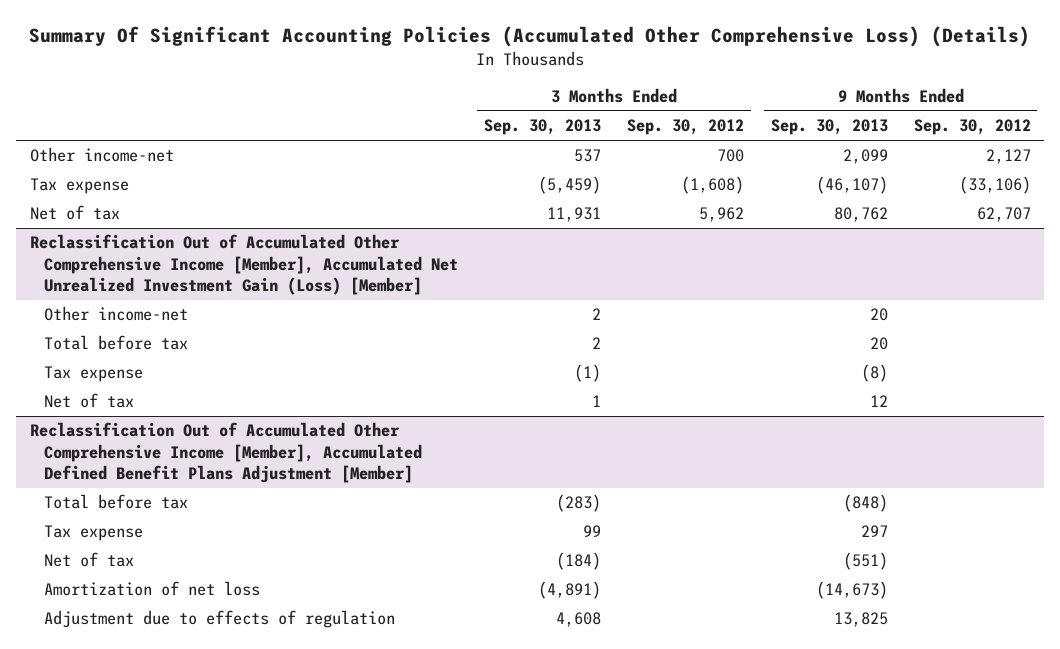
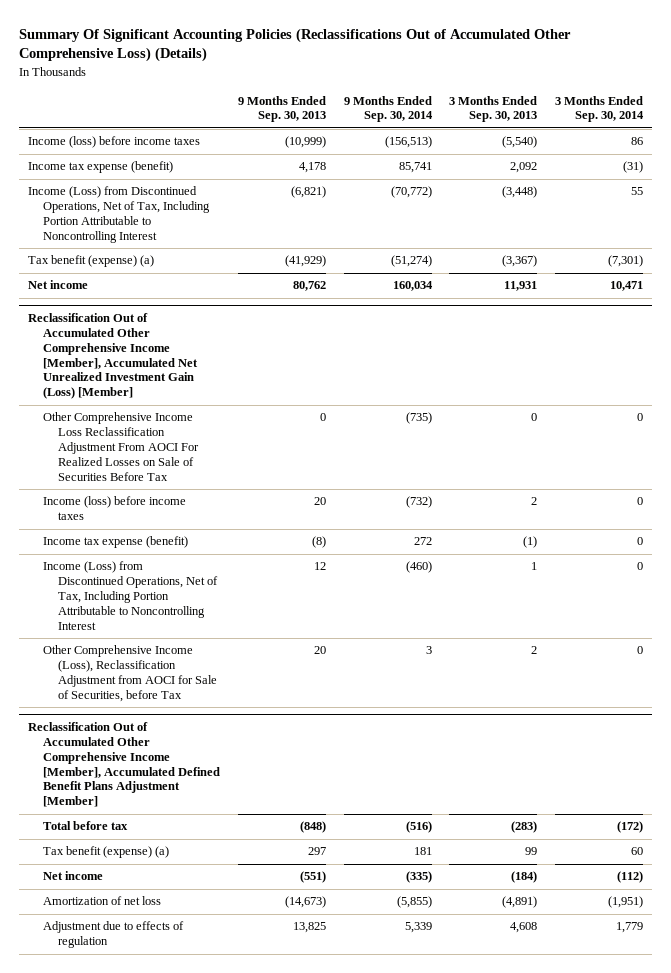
[29,26,1031,48] Summary Of Significant Accounting Policies (Accumulated Other Comprehensive Loss) (Details) -> [19,27,572,63] Summary Of Significant Accounting Policies (Reclassifications Out of Accumulated Other Comprehensive Loss) (Details)
[627,119,745,136] Sep. 30, 2012 -> none
[913,119,1031,136] Sep. 30, 2012 -> none
none -> [343,95,433,123] 9 Months Ended Sep. 30, 2014
none -> [555,95,645,123] 3 Months Ended Sep. 30, 2014
[29,147,174,163] Other income-net -> none
none -> [28,136,201,149] Income (loss) before income taxes
none -> [28,161,174,174] Income tax expense (benefit)
none -> [28,186,211,244] Income (Loss) from Discontinued Operations, Net of Tax, Including Portion Attributable to Noncontrolling Interest
[29,178,129,195] Tax expense -> [28,255,155,268] Tax benefit (expense) (a)
[538,176,602,195] (5,459) -> [502,255,538,268] (3,367)
[815,176,888,195] (46,107) -> [284,255,326,268] (41,929)
[29,205,120,221] Net of tax -> [28,280,89,290] Net income
[43,306,188,322] Other income-net -> none
[43,335,188,351] Total before tax -> none
none -> [43,412,200,481] Other Comprehensive Income Loss Reclassification Adjustment From AOCI For Realized Losses on Sale of Securities Before Tax
none -> [43,496,187,521] Income (loss) before income taxes
[43,366,143,383] Tax expense -> [43,536,189,549] Income tax expense (benefit)
[43,393,134,409] Net of tax -> [43,561,219,630] Income (Loss) from Discontinued Operations, Net of Tax, Including Portion Attributable to Noncontrolling Interest
none -> [43,645,218,703] Other Comprehensive Income (Loss), Reclassification Adjustment from AOCI for Sale of Securities, before Tax
[43,525,143,542] Tax expense -> [43,846,170,859] Tax benefit (expense) (a)
[43,552,134,568] Net of tax -> [43,871,104,881] Net income

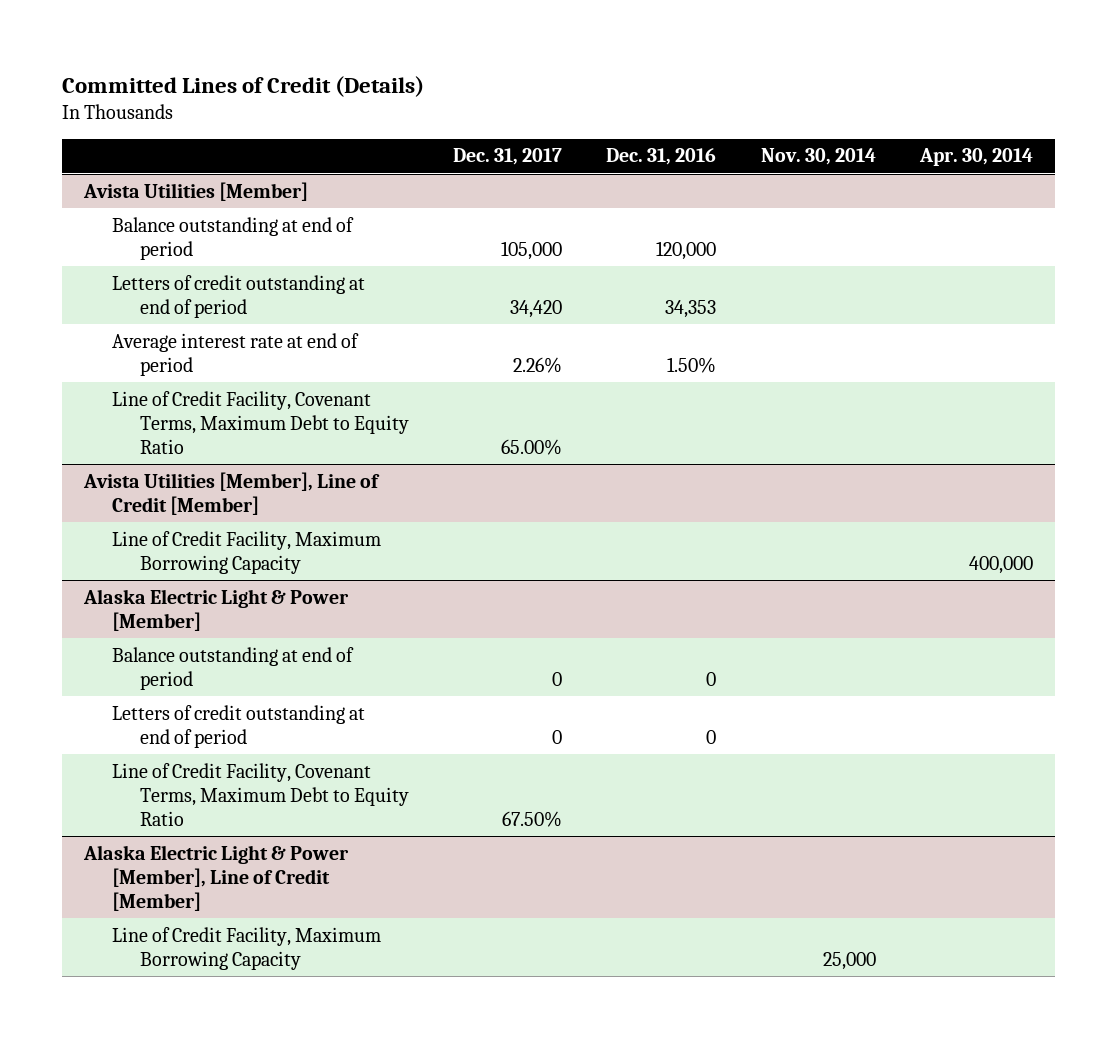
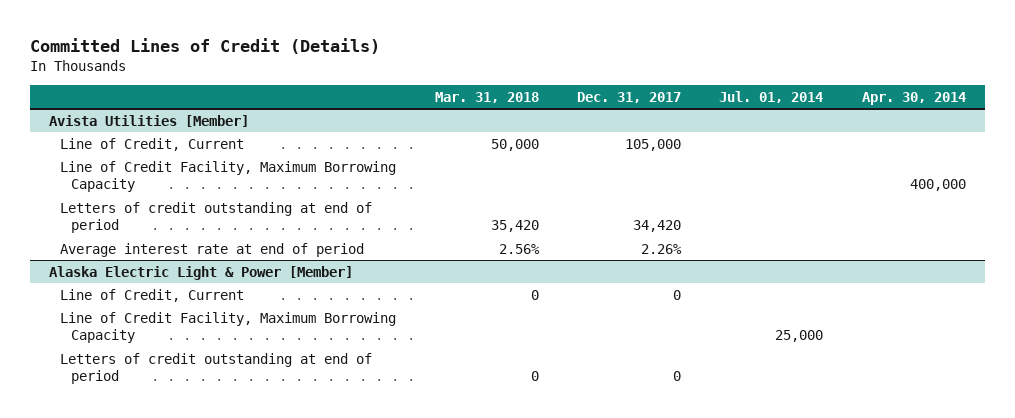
[606,148,717,166] Dec. 31, 2016 -> none
[760,148,876,166] Nov. 30, 2014 -> none
none -> [434,92,539,104] Mar. 31, 2018
none -> [719,91,824,104] Jul. 01, 2014
[112,216,355,260] Balance outstanding at end of period -> none
none -> [60,137,245,151] Line of Credit, Current
none -> [60,160,397,193] Line of Credit Facility, Maximum Borrowing Capacity
[112,390,410,454] Line of Credit Facility, Covenant Terms, Maximum Debt to Equity Ratio -> none
[83,471,381,515] Avista Utilities [Member], Line of Credit [Member] -> none
[112,530,382,574] Line of Credit Facility, Maximum Borrowing Capacity -> none
[112,646,355,690] Balance outstanding at end of period -> none
[112,762,410,826] Line of Credit Facility, Covenant Terms, Maximum Debt to Equity Ratio -> none
[83,844,350,911] Alaska Electric Light & Power [Member], Line of Credit [Member] -> none
none -> [60,288,245,302] Line of Credit, Current
[112,704,366,748] Letters of credit outstanding at end of period -> [60,352,373,385] Letters of credit outstanding at end of period

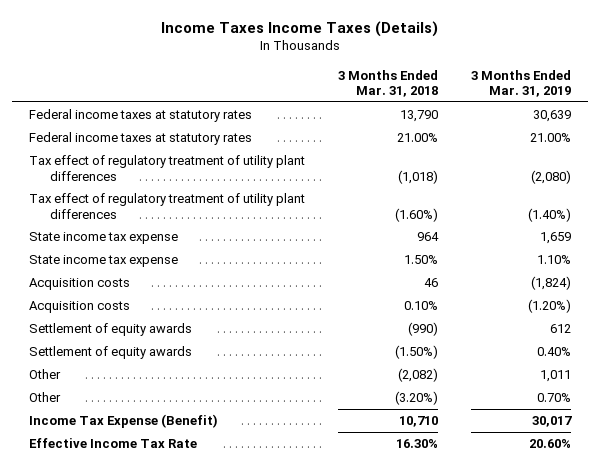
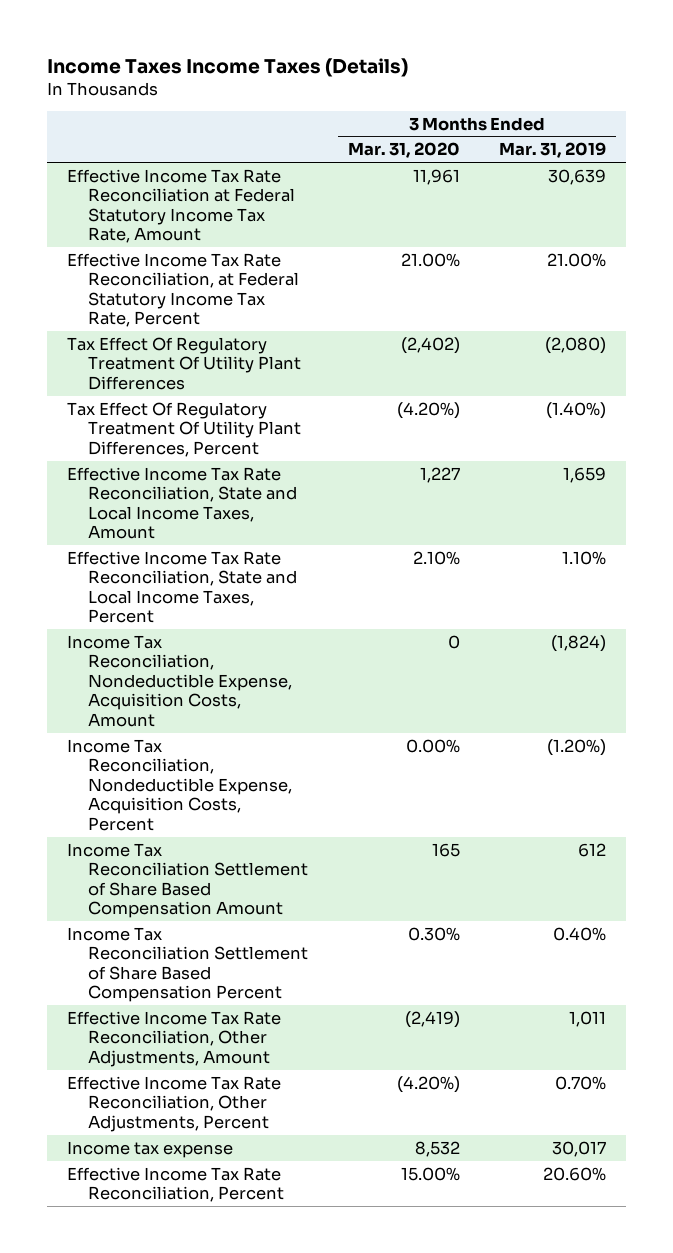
[338,69,439,98] 3 Months Ended Mar. 31, 2018 -> none
none -> [347,142,460,159] Mar. 31, 2020
[29,109,253,123] Federal income taxes at statutory rates -> [67,168,296,244] Effective Income Tax Rate Reconciliation at Federal Statutory Income Tax Rate, Amount
[29,132,253,146] Federal income taxes at statutory rates -> [67,252,300,328] Effective Income Tax Rate Reconciliation, at Federal Statutory Income Tax Rate, Percent
[29,155,306,181] Tax effect of regulatory treatment of utility plant differences -> [67,336,302,390] Tax Effect Of Regulatory Treatment Of Utility Plant Differences
[29,193,306,219] Tax effect of regulatory treatment of utility plant differences -> [67,401,302,457] Tax Effect Of Regulatory Treatment Of Utility Plant Differences, Percent
[29,232,179,245] State income tax expense -> [67,466,298,540] Effective Income Tax Rate Reconciliation, State and Local Income Taxes, Amount
[29,255,179,268] State income tax expense -> [67,550,298,624] Effective Income Tax Rate Reconciliation, State and Local Income Taxes, Percent
[29,278,131,291] Acquisition costs -> [67,634,293,727] Income Tax Reconciliation, Nondeductible Expense, Acquisition Costs, Amount
[29,301,131,314] Acquisition costs -> [67,738,293,831] Income Tax Reconciliation, Nondeductible Expense, Acquisition Costs, Percent
[29,323,193,337] Settlement of equity awards -> [67,842,309,919] Income Tax Reconciliation Settlement of Share Based Compensation Amount
[29,346,193,360] Settlement of equity awards -> [67,926,309,1003] Income Tax Reconciliation Settlement of Share Based Compensation Percent
[29,369,62,380] Other -> [67,1010,282,1067] Effective Income Tax Rate Reconciliation, Other Adjustments, Amount
[29,392,62,403] Other -> [67,1075,282,1132] Effective Income Tax Rate Reconciliation, Other Adjustments, Percent
[29,414,219,429] Income Tax Expense (Benefit) -> [67,1140,234,1158] Income tax expense
[29,438,198,449] Effective Income Tax Rate -> [67,1166,285,1203] Effective Income Tax Rate Reconciliation, Percent

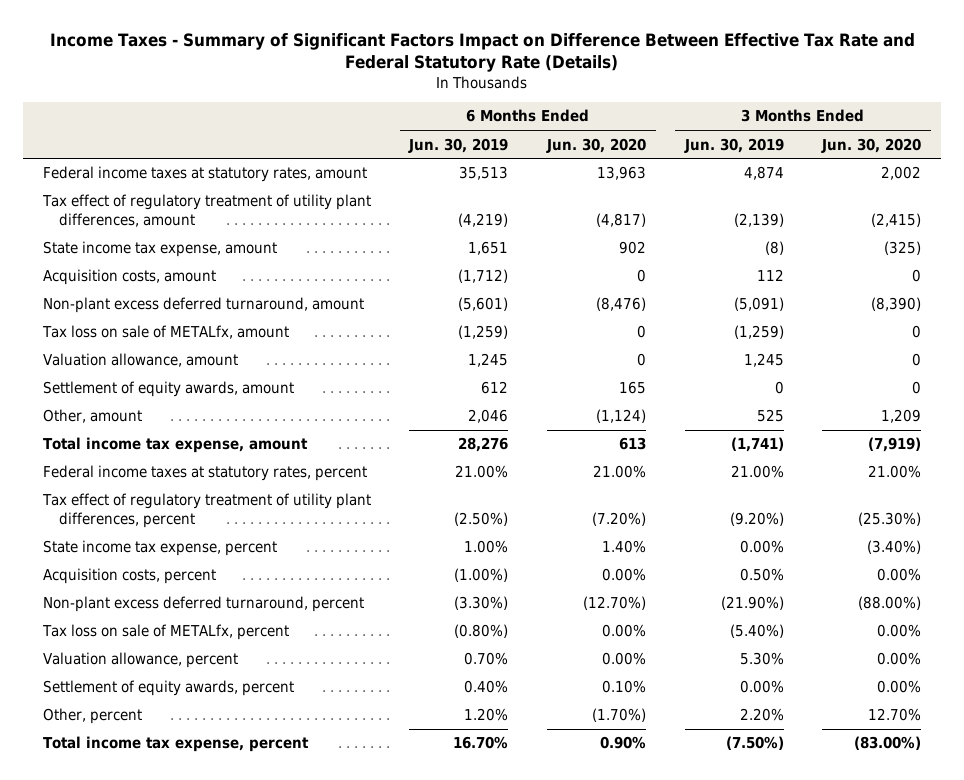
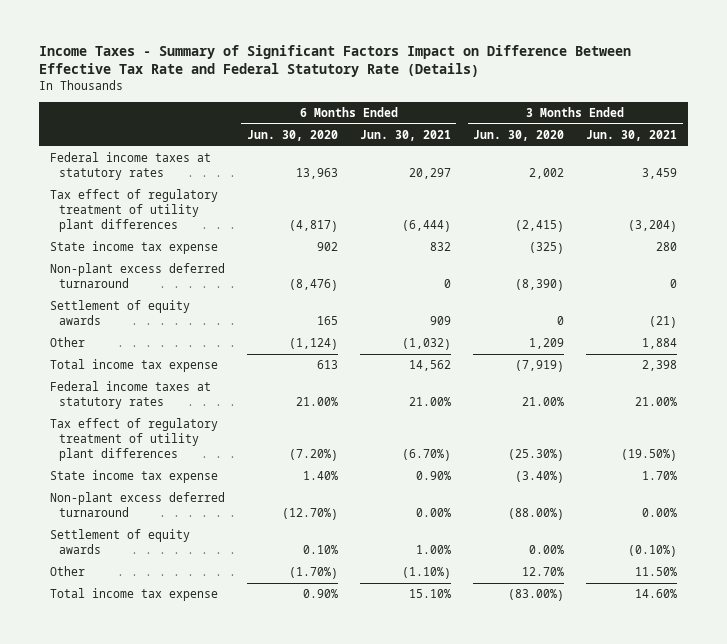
[408,137,509,153] Jun. 30, 2019 -> none
[683,137,784,153] Jun. 30, 2019 -> none
none -> [359,129,451,141] Jun. 30, 2021
none -> [586,129,678,141] Jun. 30, 2021
[42,269,216,286] Acquisition costs, amount -> none
[41,325,289,340] Tax loss on sale of METALfx, amount -> none
[42,353,238,368] Valuation allowance, amount -> none
[42,568,216,585] Acquisition costs, percent -> none
[41,624,289,641] Tax loss on sale of METALfx, percent -> none
[42,652,238,669] Valuation allowance, percent -> none
[42,166,367,183] Federal income taxes at statutory rates, amount -> [49,152,211,181] Federal income taxes at statutory rates
[41,194,371,227] Tax effect of regulatory treatment of utility plant differences, amount -> [49,189,218,232] Tax effect of regulatory treatment of utility plant differences
[42,241,277,258] State income tax expense, amount -> [49,241,218,255] State income tax expense
[42,297,364,314] Non-plant excess deferred turnaround, amount -> [49,263,225,289] Non-plant excess deferred turnaround
[42,381,294,398] Settlement of equity awards, amount -> [49,300,190,326] Settlement of equity awards
[42,409,142,424] Other, amount -> [49,337,85,348] Other
[42,437,308,454] Total income tax expense, amount -> [49,359,218,373] Total income tax expense
[42,465,367,482] Federal income taxes at statutory rates, percent -> [49,381,211,410] Federal income taxes at statutory rates
[41,493,371,528] Tax effect of regulatory treatment of utility plant differences, percent -> [49,418,218,461] Tax effect of regulatory treatment of utility plant differences
[42,540,277,557] State income tax expense, percent -> [49,470,218,484] State income tax expense
[42,596,364,613] Non-plant excess deferred turnaround, percent -> [49,492,225,518] Non-plant excess deferred turnaround
[42,680,294,697] Settlement of equity awards, percent -> [49,529,190,555] Settlement of equity awards
[42,708,142,725] Other, percent -> [49,566,85,577] Other
[42,736,309,753] Total income tax expense, percent -> [49,588,218,602] Total income tax expense

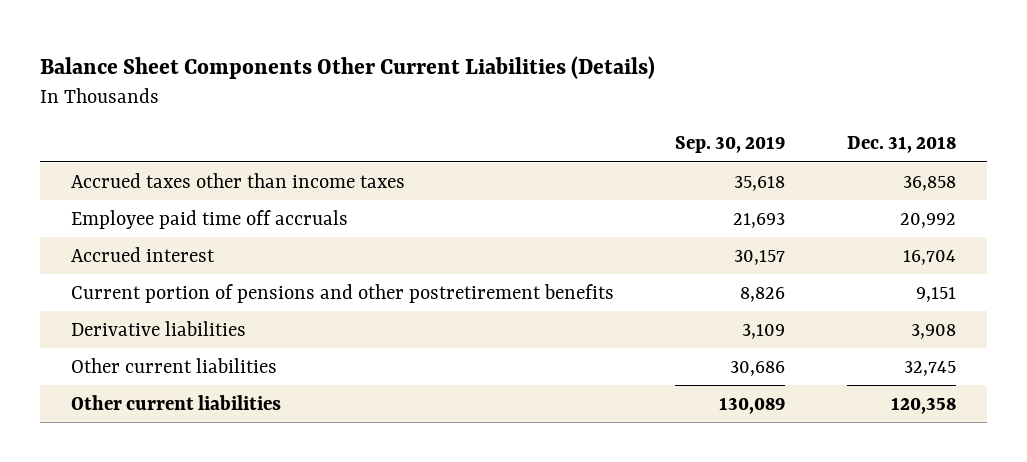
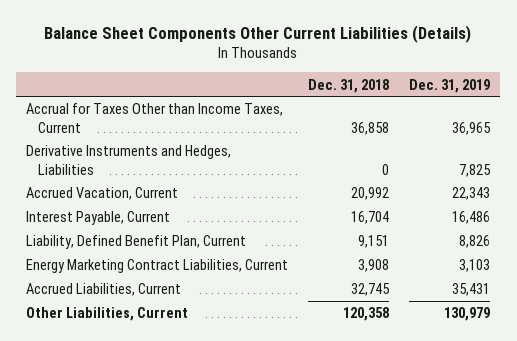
[675,136,786,154] Sep. 30, 2019 -> none
none -> [409,78,491,93] Dec. 31, 2019
[70,172,405,188] Accrued taxes other than income taxes -> [26,103,284,133] Accrual for Taxes Other than Income Taxes, Current
none -> [26,145,232,175] Derivative Instruments and Hedges, Liabilities
[70,209,348,229] Employee paid time off accruals -> [26,187,179,201] Accrued Vacation, Current
[70,246,215,262] Accrued interest -> [26,211,171,226] Interest Payable, Current
[70,283,614,303] Current portion of pensions and other postretirement benefits -> [26,235,247,250] Liability, Defined Benefit Plan, Current
[70,320,246,336] Derivative liabilities -> [26,259,289,274] Energy Marketing Contract Liabilities, Current
[70,357,277,373] Other current liabilities -> [26,283,182,297] Accrued Liabilities, Current
[70,394,281,410] Other current liabilities -> [26,307,189,322] Other Liabilities, Current

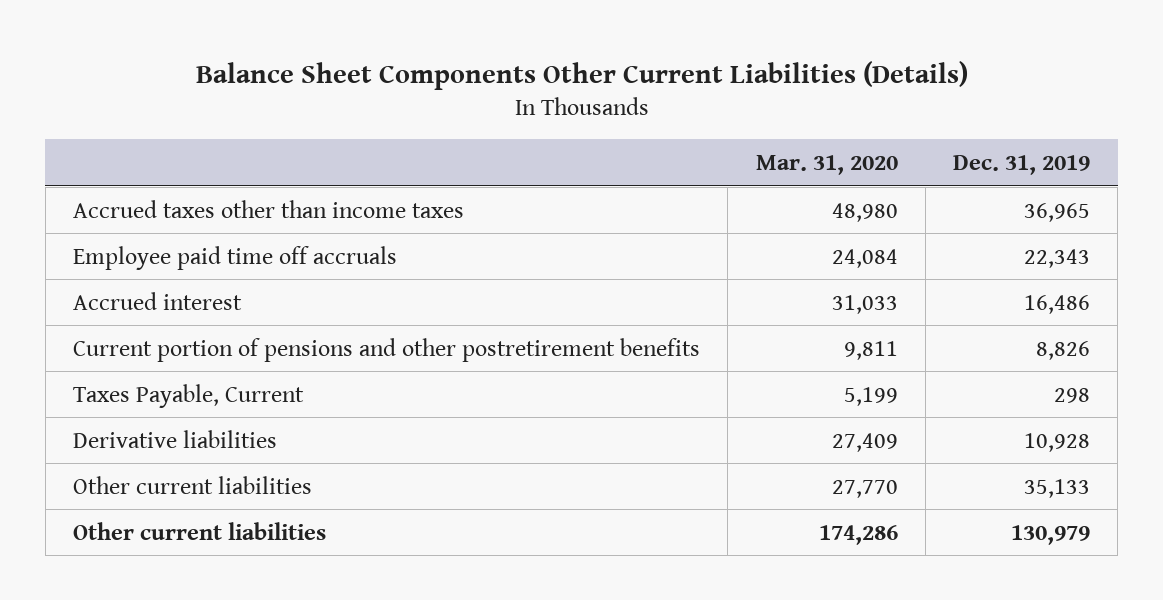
[308,78,390,93] Dec. 31, 2018 -> none
none -> [755,154,898,175] Mar. 31, 2020
[26,145,232,175] Derivative Instruments and Hedges, Liabilities -> none
[26,259,289,274] Energy Marketing Contract Liabilities, Current -> none
[26,103,284,133] Accrual for Taxes Other than Income Taxes, Current -> [73,199,465,218] Accrued taxes other than income taxes
[26,187,179,201] Accrued Vacation, Current -> [73,245,398,270] Employee paid time off accruals
[26,211,171,226] Interest Payable, Current -> [73,291,243,310] Accrued interest
[26,235,247,250] Liability, Defined Benefit Plan, Current -> [73,337,701,362] Current portion of pensions and other postretirement benefits
none -> [73,383,305,408] Taxes Payable, Current
none -> [73,429,278,448] Derivative liabilities
[26,283,182,297] Accrued Liabilities, Current -> [73,475,313,494] Other current liabilities
[452,283,491,297] 35,431 -> [1024,478,1091,498] 35,133
[26,307,189,322] Other Liabilities, Current -> [73,521,327,540] Other current liabilities

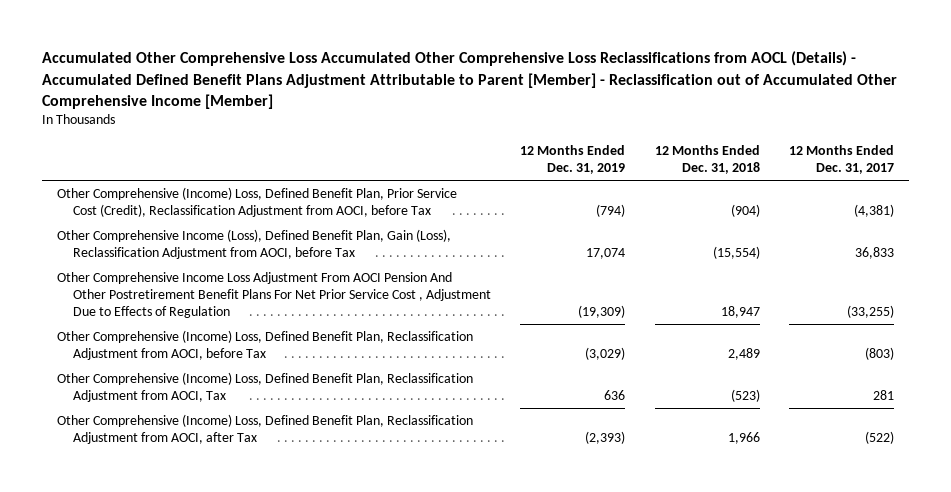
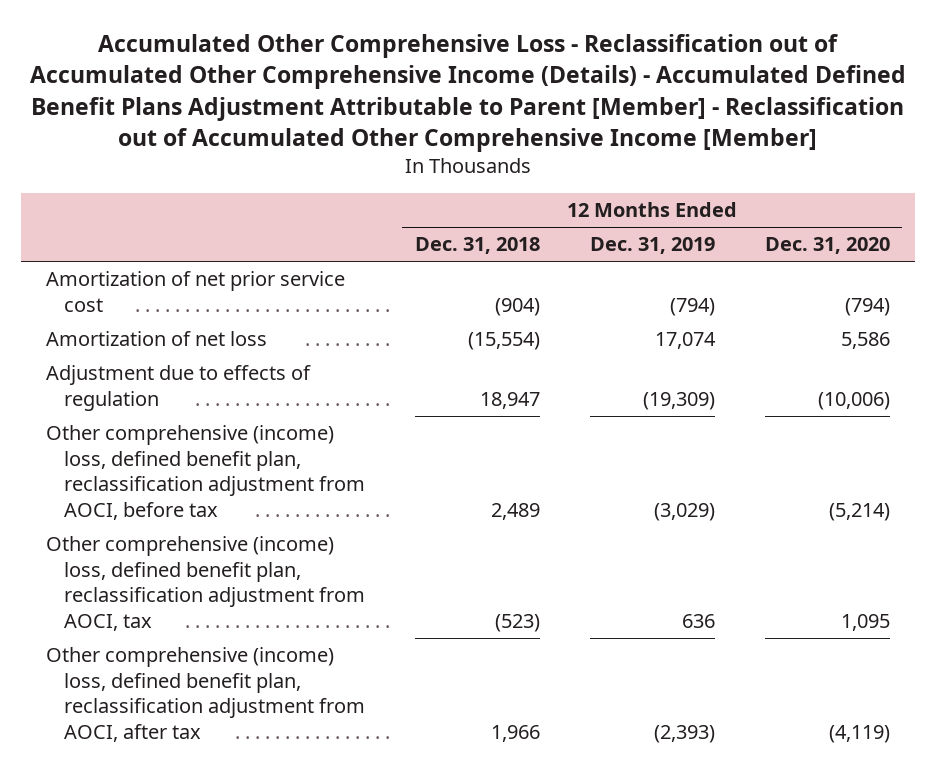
[41,51,897,109] Accumulated Other Comprehensive Loss Accumulated Other Comprehensive Loss Reclassifications from AOCL (Details) - Accumulated Defined Benefit Plans Adjustment Attributable to Parent [Member] - Reclassification out of Accumulated Other Comprehensive Income [Member] -> [29,34,906,152] Accumulated Other Comprehensive Loss - Reclassification out of Accumulated Other Comprehensive Income (Details) - Accumulated Defined Benefit Plans Adjustment Attributable to Parent [Member] - Reclassification out of Accumulated Other Comprehensive Income [Member]
[789,144,895,175] 12 Months Ended Dec. 31, 2017 -> none
none -> [764,237,890,255] Dec. 31, 2020
[56,186,457,218] Other Comprehensive (Income) Loss, Defined Benefit Plan, Prior Service Cost (Credit), Reclassification Adjustment from AOCI, before Tax -> [45,271,345,312] Amortization of net prior service cost
[56,228,451,260] Other Comprehensive Income (Loss), Defined Benefit Plan, Gain (Loss), Reclassification Adjustment from AOCI, before Tax -> [45,331,267,347] Amortization of net loss
[56,271,491,319] Other Comprehensive Income Loss Adjustment From AOCI Pension And Other Postretirement Benefit Plans For Net Prior Service Cost , Adjustment Due to Effects of Regulation -> [45,365,311,411] Adjustment due to effects of regulation
[56,329,473,361] Other Comprehensive (Income) Loss, Defined Benefit Plan, Reclassification Adjustment from AOCI, before Tax -> [45,425,365,521] Other comprehensive (income) loss, defined benefit plan, reclassification adjustment from AOCI, before tax
[56,371,473,403] Other Comprehensive (Income) Loss, Defined Benefit Plan, Reclassification Adjustment from AOCI, Tax -> [45,536,365,632] Other comprehensive (income) loss, defined benefit plan, reclassification adjustment from AOCI, tax
[56,413,473,445] Other Comprehensive (Income) Loss, Defined Benefit Plan, Reclassification Adjustment from AOCI, after Tax -> [45,647,365,743] Other comprehensive (income) loss, defined benefit plan, reclassification adjustment from AOCI, after tax

